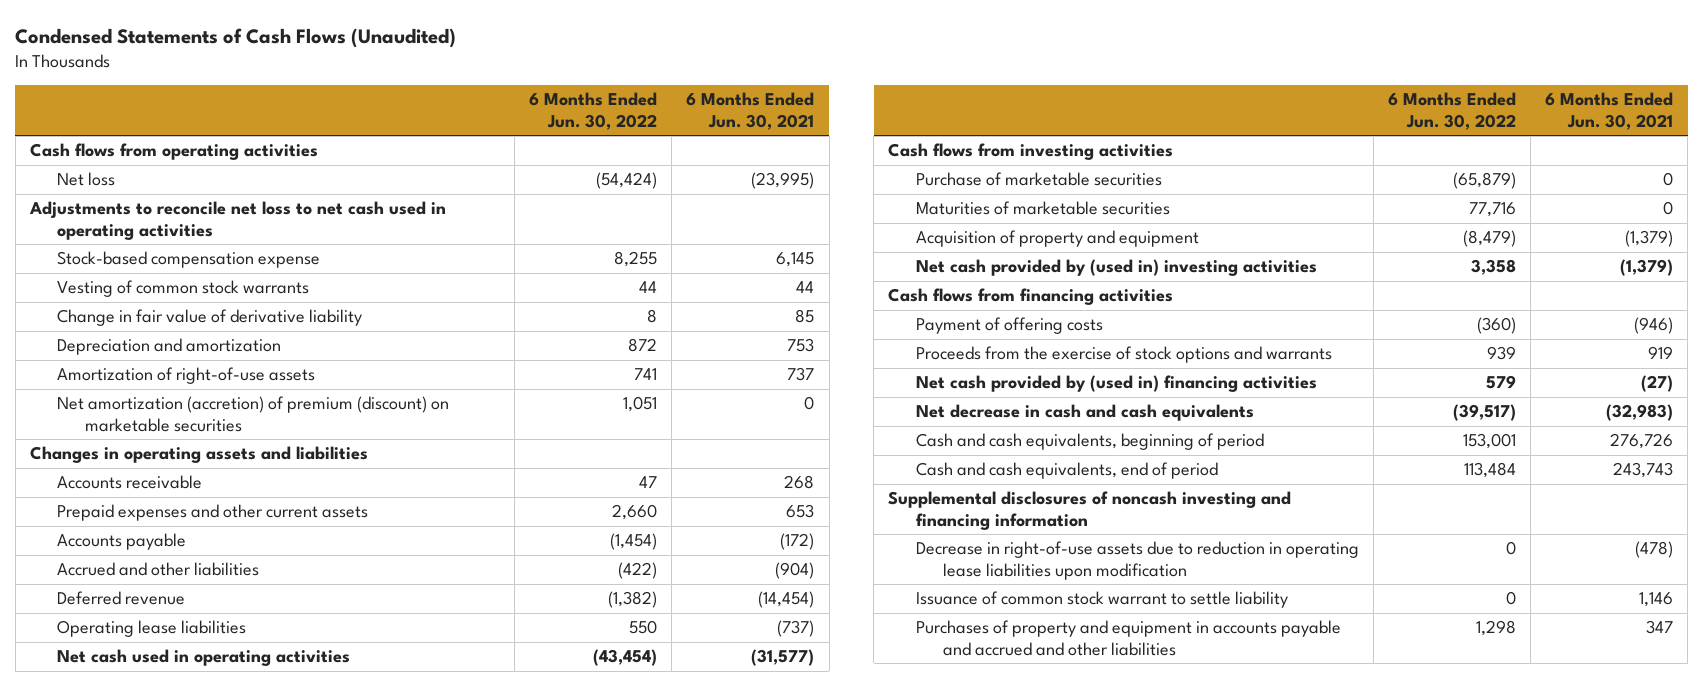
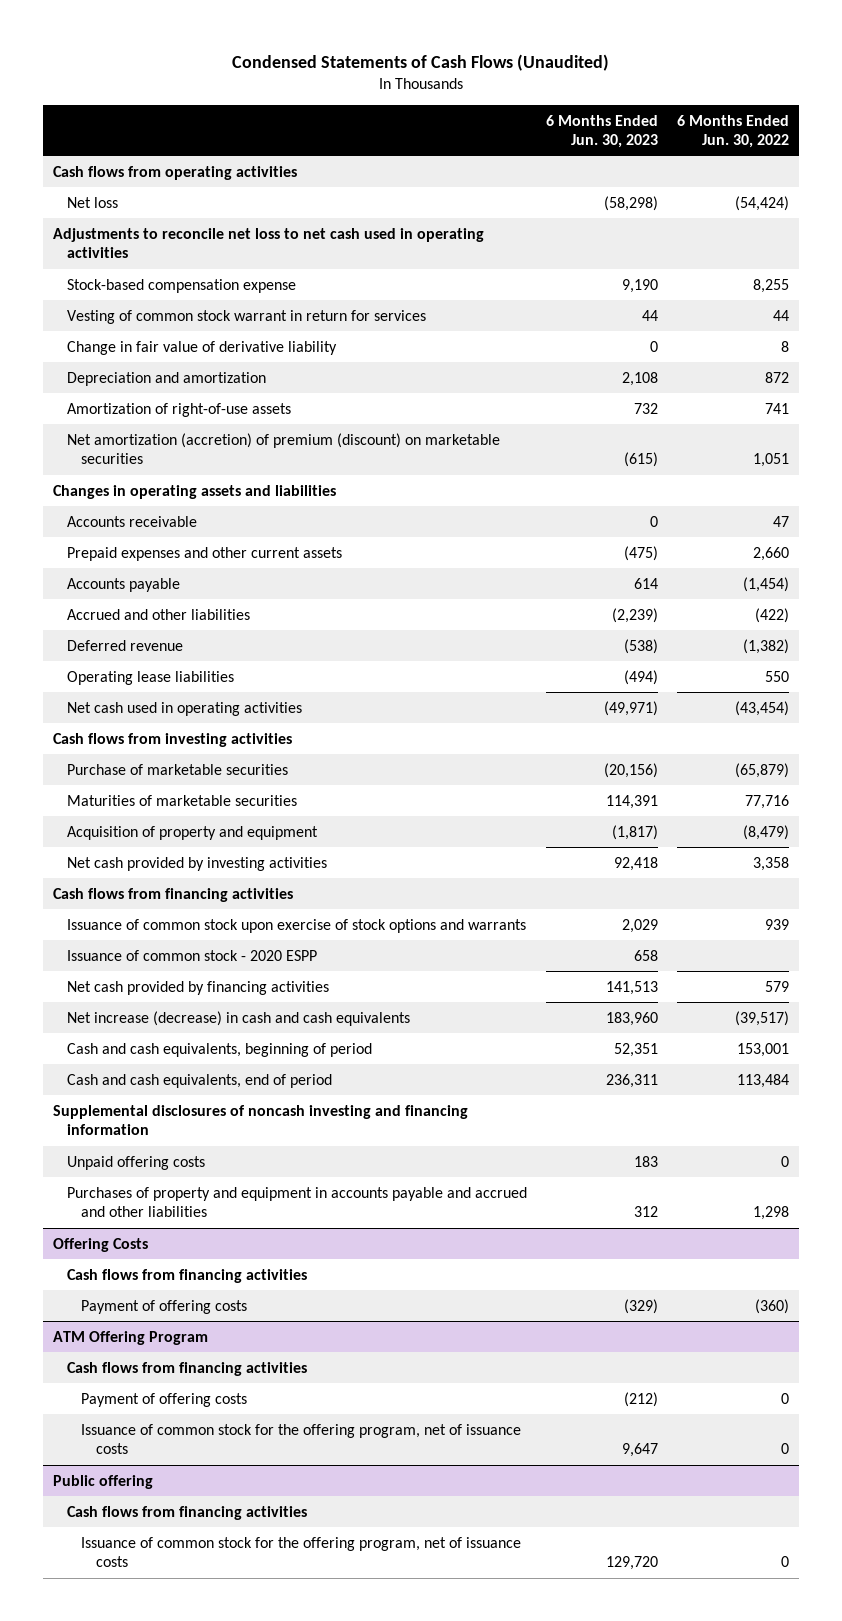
[686,92,815,130] 6 Months Ended Jun. 30, 2021 -> none
none -> [546,114,659,148] 6 Months Ended Jun. 30, 2023
[57,280,310,298] Vesting of common stock warrants -> [66,309,426,324] Vesting of common stock warrant in return for services
[915,259,1317,277] Net cash provided by (used in) investing activities -> [66,856,327,871] Net cash provided by investing activities
[915,317,1103,335] Payment of offering costs -> none
[915,346,1332,364] Proceeds from the exercise of stock options and warrants -> [66,918,526,933] Issuance of common stock upon exercise of stock options and warrants
none -> [66,949,317,961] Issuance of common stock - 2020 ESPP
[915,375,1317,393] Net cash provided by (used in) financing activities -> [66,980,329,995] Net cash provided by financing activities
[915,404,1254,422] Net decrease in cash and cash equivalents -> [66,1010,410,1026] Net increase (decrease) in cash and cash equivalents
[915,541,1359,580] Decrease in right-of-use assets due to reduction in operating lease liabilities upon modification -> none
[915,591,1288,609] Issuance of common stock warrant to settle liability -> none
none -> [66,1155,205,1170] Unpaid offering costs
none -> [52,1237,148,1252] Offering Costs
none -> [66,1268,307,1283] Cash flows from financing activities
none -> [81,1299,248,1314] Payment of offering costs
none -> [52,1330,208,1345] ATM Offering Program
none -> [66,1361,307,1376] Cash flows from financing activities
none -> [81,1392,248,1407] Payment of offering costs
none -> [81,1423,522,1455] Issuance of common stock for the offering program, net of issuance costs
none -> [52,1474,153,1489] Public offering
none -> [66,1505,307,1520] Cash flows from financing activities
none -> [81,1536,522,1568] Issuance of common stock for the offering program, net of issuance costs

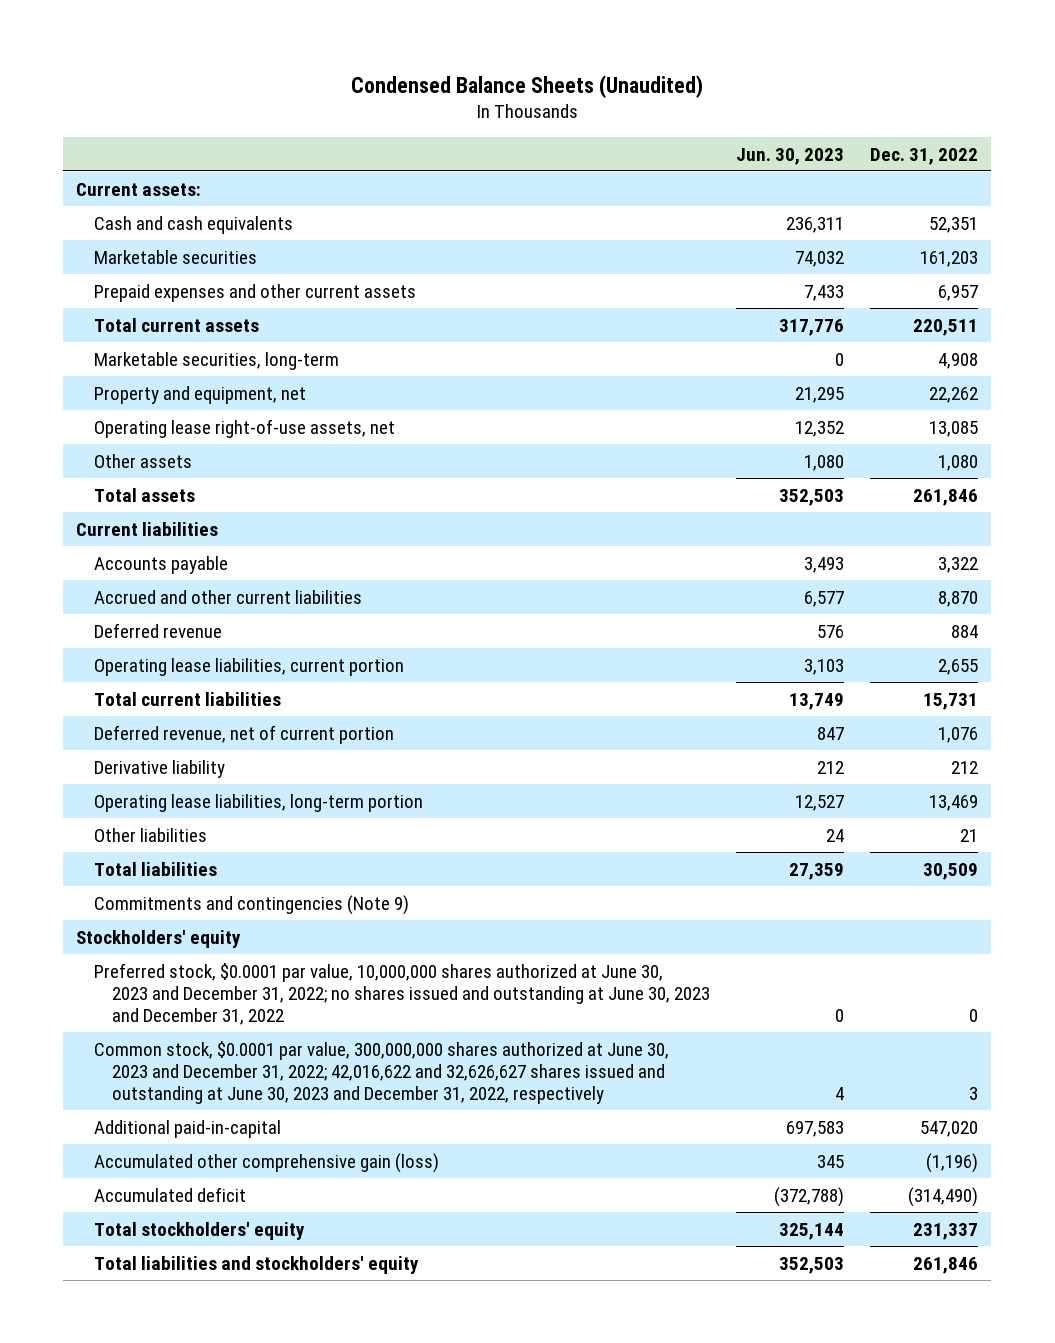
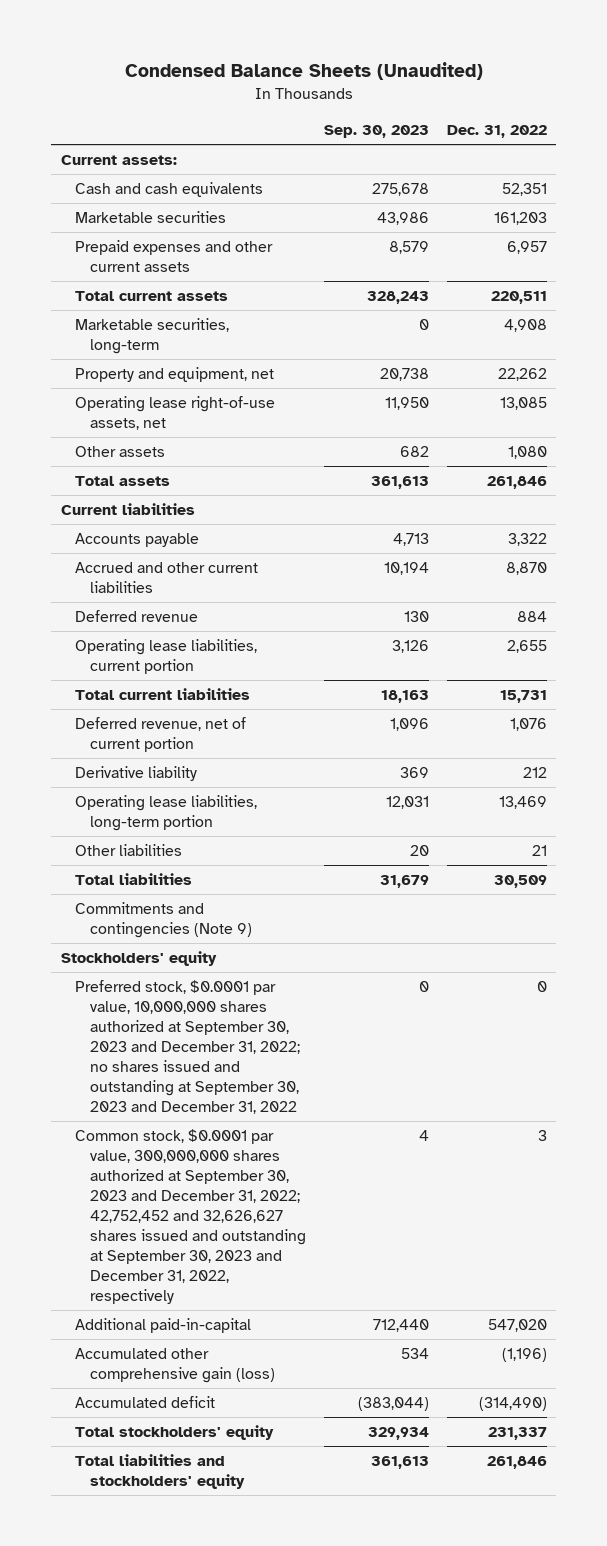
[735,147,844,165] Jun. 30, 2023 -> none
none -> [323,124,429,138] Sep. 30, 2023
[93,962,710,1026] Preferred stock, $0.0001 par value, 10,000,000 shares authorized at June 30, 2023 and December 31, 2022; no shares issued and outstanding at June 30, 2023 and December 31, 2022 -> [75,980,300,1114] Preferred stock, $0.0001 par value, 10,000,000 shares authorized at September 30, 2023 and December 31, 2022; no shares issued and outstanding at September 30, 2023 and December 31, 2022
[93,1040,669,1105] Common stock, $0.0001 par value, 300,000,000 shares authorized at June 30, 2023 and December 31, 2022; 42,016,622 and 32,626,627 shares issued and outstanding at June 30, 2023 and December 31, 2022, respectively -> [75,1129,306,1304] Common stock, $0.0001 par value, 300,000,000 shares authorized at September 30, 2023 and December 31, 2022; 42,752,452 and 32,626,627 shares issued and outstanding at September 30, 2023 and December 31, 2022, respectively

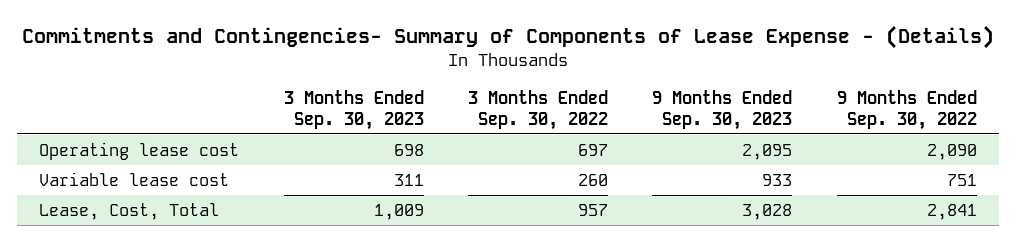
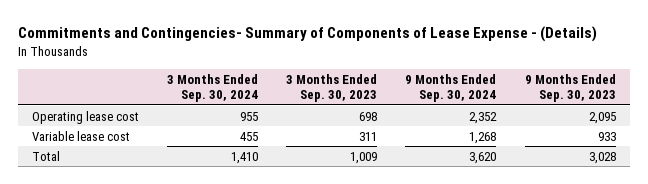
[468,89,609,130] 3 Months Ended Sep. 30, 2022 -> none
[836,89,977,130] 9 Months Ended Sep. 30, 2022 -> none
none -> [167,73,259,103] 3 Months Ended Sep. 30, 2024
none -> [405,73,497,103] 9 Months Ended Sep. 30, 2024
[39,202,220,220] Lease, Cost, Total -> [32,150,61,161] Total

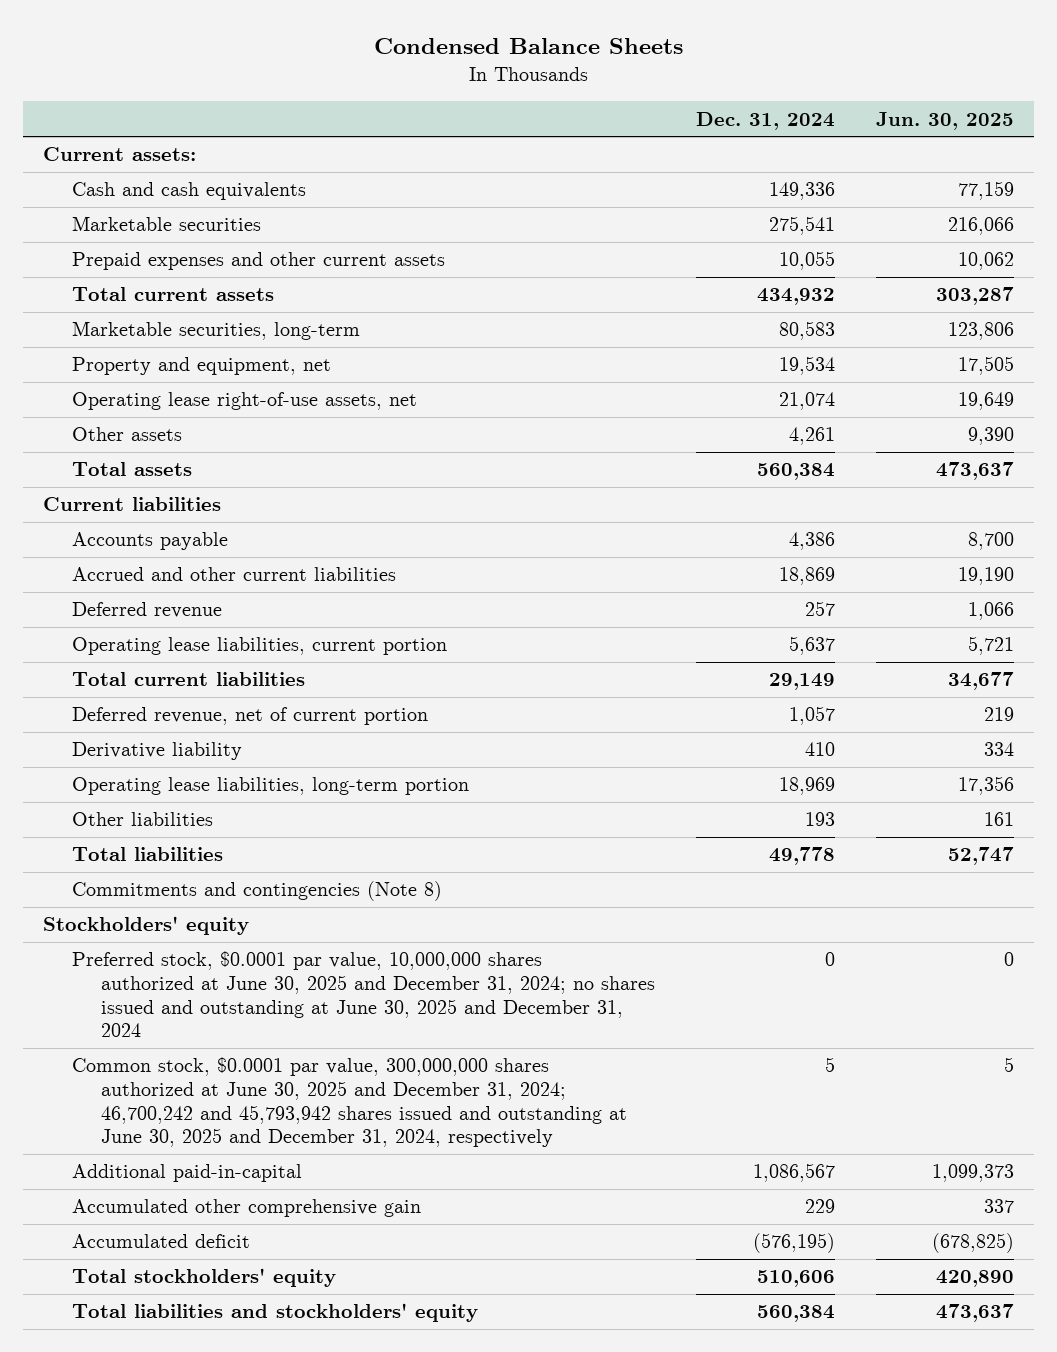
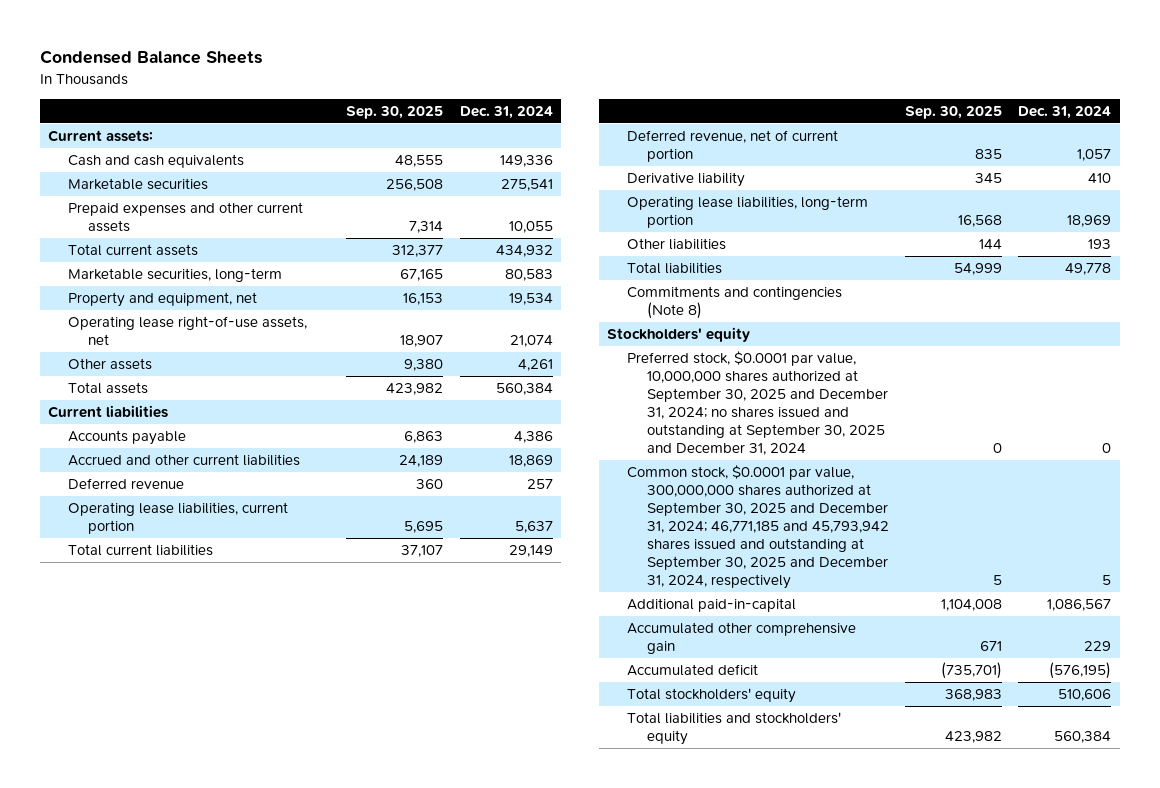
[875,111,1014,130] Jun. 30, 2025 -> none
none -> [346,106,444,120] Sep. 30, 2025
[72,951,655,1038] Preferred stock, $0.0001 par value, 10,000,000 shares authorized at June 30, 2025 and December 31, 2024; no shares issued and outstanding at June 30, 2025 and December 31, 2024 -> [626,351,888,456] Preferred stock, $0.0001 par value, 10,000,000 shares authorized at September 30, 2025 and December 31, 2024; no shares issued and outstanding at September 30, 2025 and December 31, 2024
[72,1057,627,1148] Common stock, $0.0001 par value, 300,000,000 shares authorized at June 30, 2025 and December 31, 2024; 46,700,242 and 45,793,942 shares issued and outstanding at June 30, 2025 and December 31, 2024, respectively -> [626,465,889,590] Common stock, $0.0001 par value, 300,000,000 shares authorized at September 30, 2025 and December 31, 2024; 46,771,185 and 45,793,942 shares issued and outstanding at September 30, 2025 and December 31, 2024, respectively

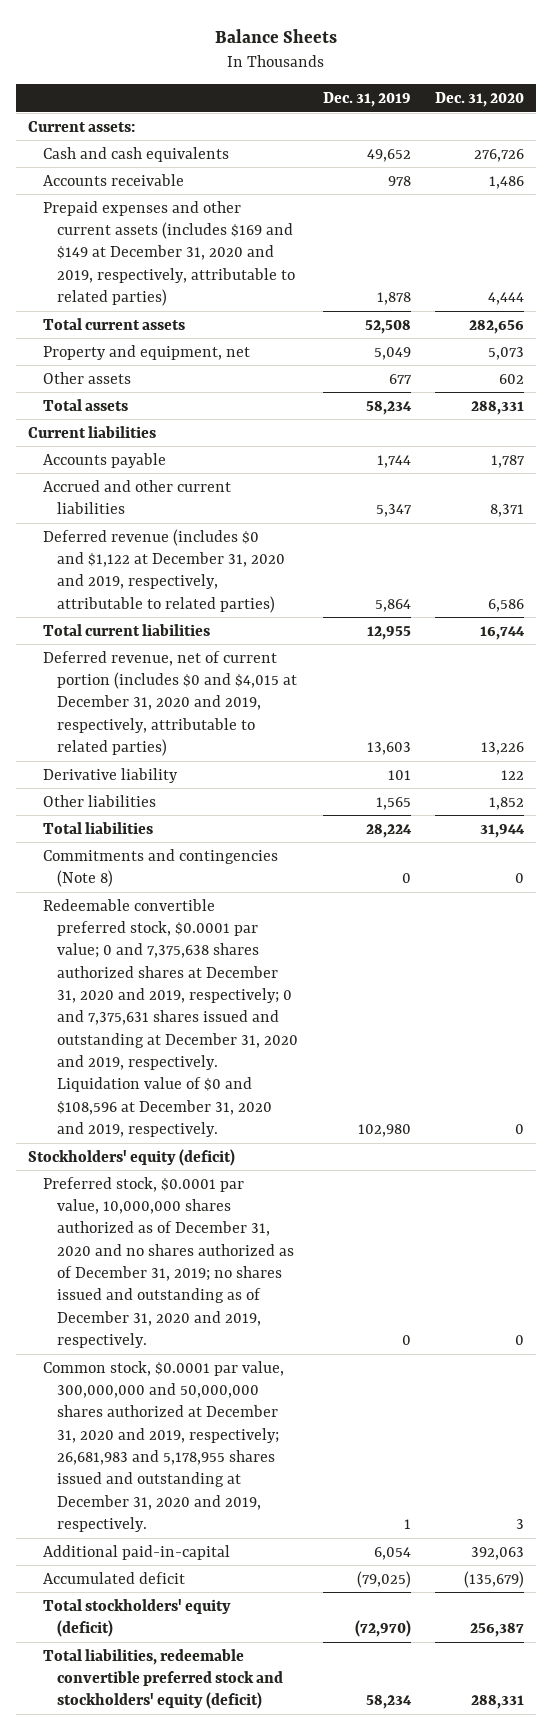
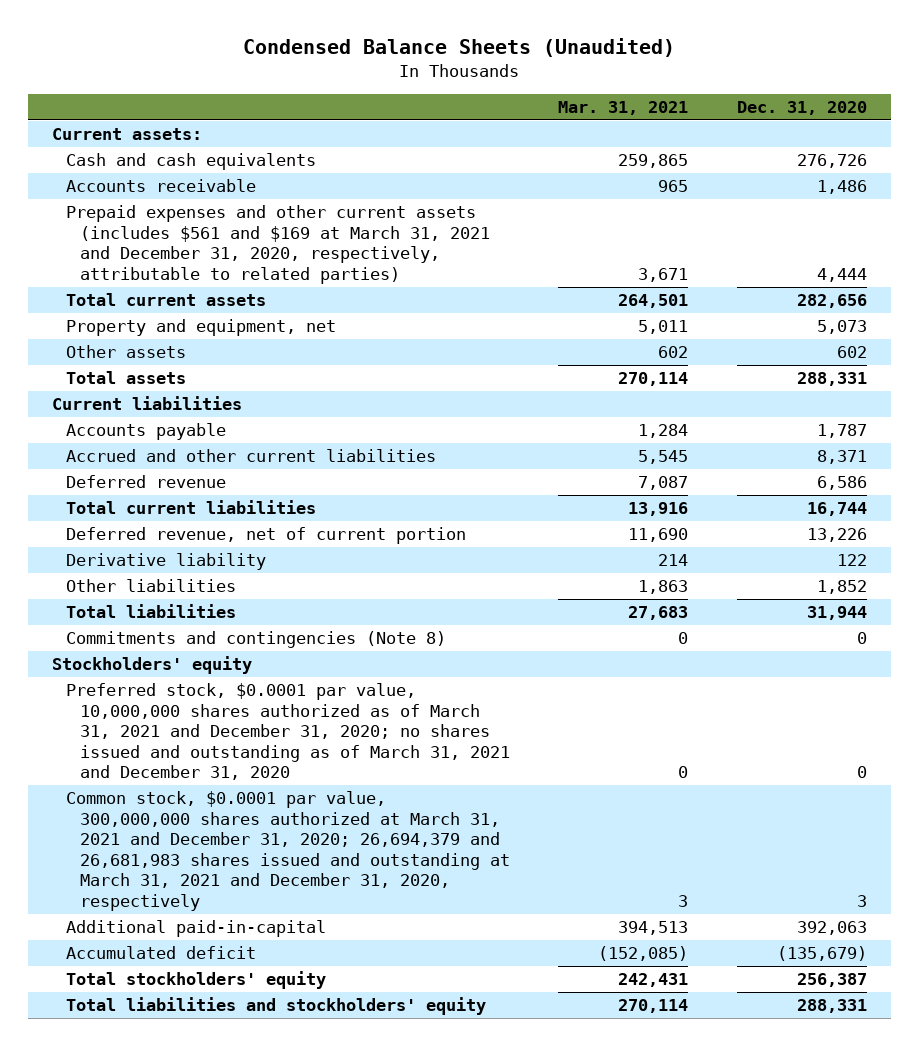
[215,29,338,44] Balance Sheets -> [243,38,676,58] Condensed Balance Sheets (Unaudited)
[322,91,411,107] Dec. 31, 2019 -> none
none -> [558,100,689,115] Mar. 31, 2021
[42,200,296,306] Prepaid expenses and other current assets (includes $169 and $149 at December 31, 2020 and 2019, respectively, attributable to related parties) -> [66,205,491,284] Prepaid expenses and other current assets (includes $561 and $169 at March 31, 2021 and December 31, 2020, respectively, attributable to related parties)
[42,528,286,613] Deferred revenue (includes $0 and $1,122 at December 31, 2020 and 2019, respectively, attributable to related parties) -> [66,475,227,489] Deferred revenue
[42,650,298,756] Deferred revenue, net of current portion (includes $0 and $4,015 at December 31, 2020 and 2019, respectively, attributable to related parties) -> [66,527,467,545] Deferred revenue, net of current portion
[42,898,299,1137] Redeemable convertible preferred stock, $0.0001 par value; 0 and 7,375,638 shares authorized shares at December 31, 2020 and 2019, respectively; 0 and 7,375,631 shares issued and outstanding at December 31, 2020 and 2019, respectively. Liquidation value of $0 and $108,596 at December 31, 2020 and 2019, respectively. -> none
[28,1148,236,1166] Stockholders' equity (deficit) -> [52,656,253,675] Stockholders' equity
[42,1176,295,1348] Preferred stock, $0.0001 par value, 10,000,000 shares authorized as of December 31, 2020 and no shares authorized as of December 31, 2019; no shares issued and outstanding as of December 31, 2020 and 2019, respectively. -> [66,683,511,781] Preferred stock, $0.0001 par value, 10,000,000 shares authorized as of March 31, 2021 and December 31, 2020; no shares issued and outstanding as of March 31, 2021 and December 31, 2020
[42,1360,284,1532] Common stock, $0.0001 par value, 300,000,000 and 50,000,000 shares authorized at December 31, 2020 and 2019, respectively; 26,681,983 and 5,178,955 shares issued and outstanding at December 31, 2020 and 2019, respectively. -> [66,791,511,911] Common stock, $0.0001 par value, 300,000,000 shares authorized at March 31, 2021 and December 31, 2020; 26,694,379 and 26,681,983 shares issued and outstanding at March 31, 2021 and December 31, 2020, respectively
[42,1598,231,1637] Total stockholders' equity (deficit) -> [66,971,327,990] Total stockholders' equity
[42,1648,284,1710] Total liabilities, redeemable convertible preferred stock and stockholders' equity (deficit) -> [66,997,487,1016] Total liabilities and stockholders' equity

